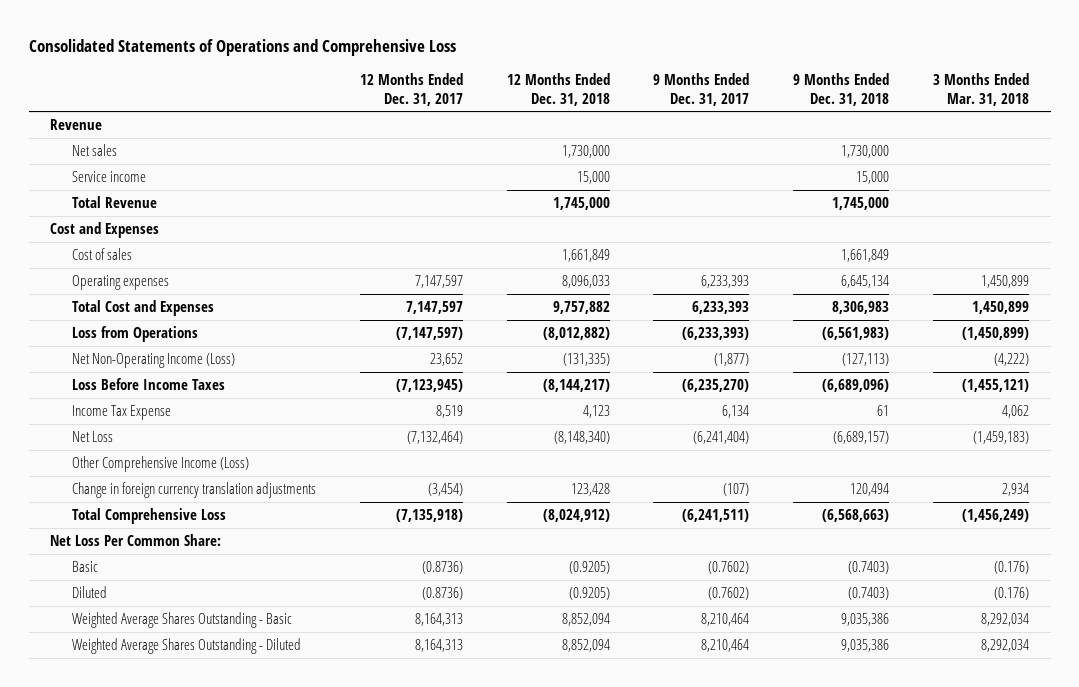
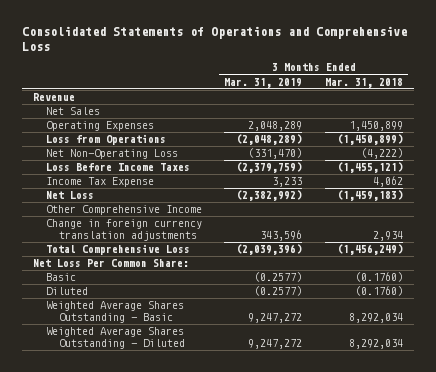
[359,72,463,106] 12 Months Ended Dec. 31, 2017 -> none
[506,72,610,106] 12 Months Ended Dec. 31, 2018 -> none
[653,72,750,106] 9 Months Ended Dec. 31, 2017 -> none
[793,72,890,106] 9 Months Ended Dec. 31, 2018 -> none
none -> [224,77,303,88] Mar. 31, 2019
[72,171,147,183] Service income -> none
[72,196,158,209] Total Revenue -> none
[50,222,160,239] Cost and Expenses -> none
[72,248,133,261] Cost of sales -> none
[72,300,215,317] Total Cost and Expenses -> none
[72,144,118,157] Net sales -> [46,107,101,116] Net Sales
[72,275,170,291] Operating expenses -> [46,121,155,132] Operating Expenses
[72,353,236,369] Net Non-Operating Income (Loss) -> [46,149,179,160] Net Non-Operating Loss
[72,456,250,473] Other Comprehensive Income (Loss) -> [46,205,203,216] Other Comprehensive Income
[993,561,1029,575] (0.176) -> [354,272,403,283] (0.1760)
[993,587,1029,601] (0.176) -> [354,286,403,297] (0.1760)

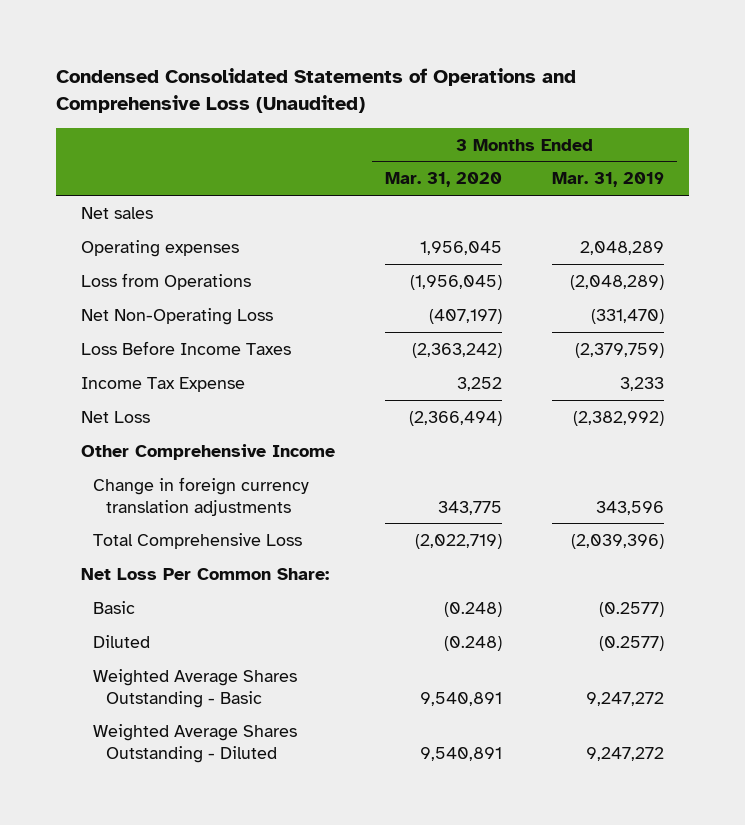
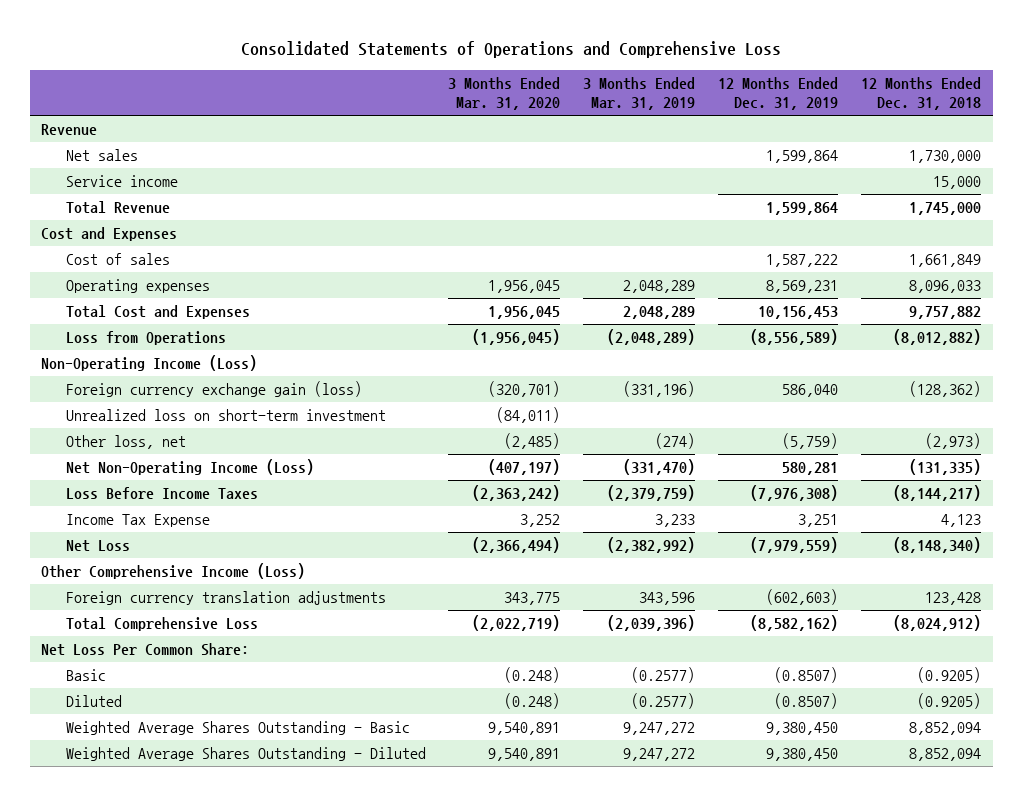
[55,67,576,114] Condensed Consolidated Statements of Operations and Comprehensive Loss (Unaudited) -> [241,40,782,58] Consolidated Statements of Operations and Comprehensive Loss
none -> [718,76,839,111] 12 Months Ended Dec. 31, 2019
none -> [861,76,982,111] 12 Months Ended Dec. 31, 2018
none -> [41,123,98,135] Revenue
none -> [65,174,178,187] Service income
none -> [65,200,170,214] Total Revenue
none -> [41,226,178,241] Cost and Expenses
none -> [65,252,170,265] Cost of sales
none -> [65,304,250,319] Total Cost and Expenses
none -> [41,354,258,371] Non-Operating Income (Loss)
none -> [65,380,362,397] Foreign currency exchange gain (loss)
none -> [65,408,386,421] Unrealized loss on short-term investment
none -> [65,434,186,449] Other loss, net
[80,307,273,325] Net Non-Operating Loss -> [65,458,314,475] Net Non-Operating Income (Loss)
[80,443,335,460] Other Comprehensive Income -> [41,562,306,579] Other Comprehensive Income (Loss)
[93,476,310,516] Change in foreign currency translation adjustments -> [65,590,386,605] Foreign currency translation adjustments

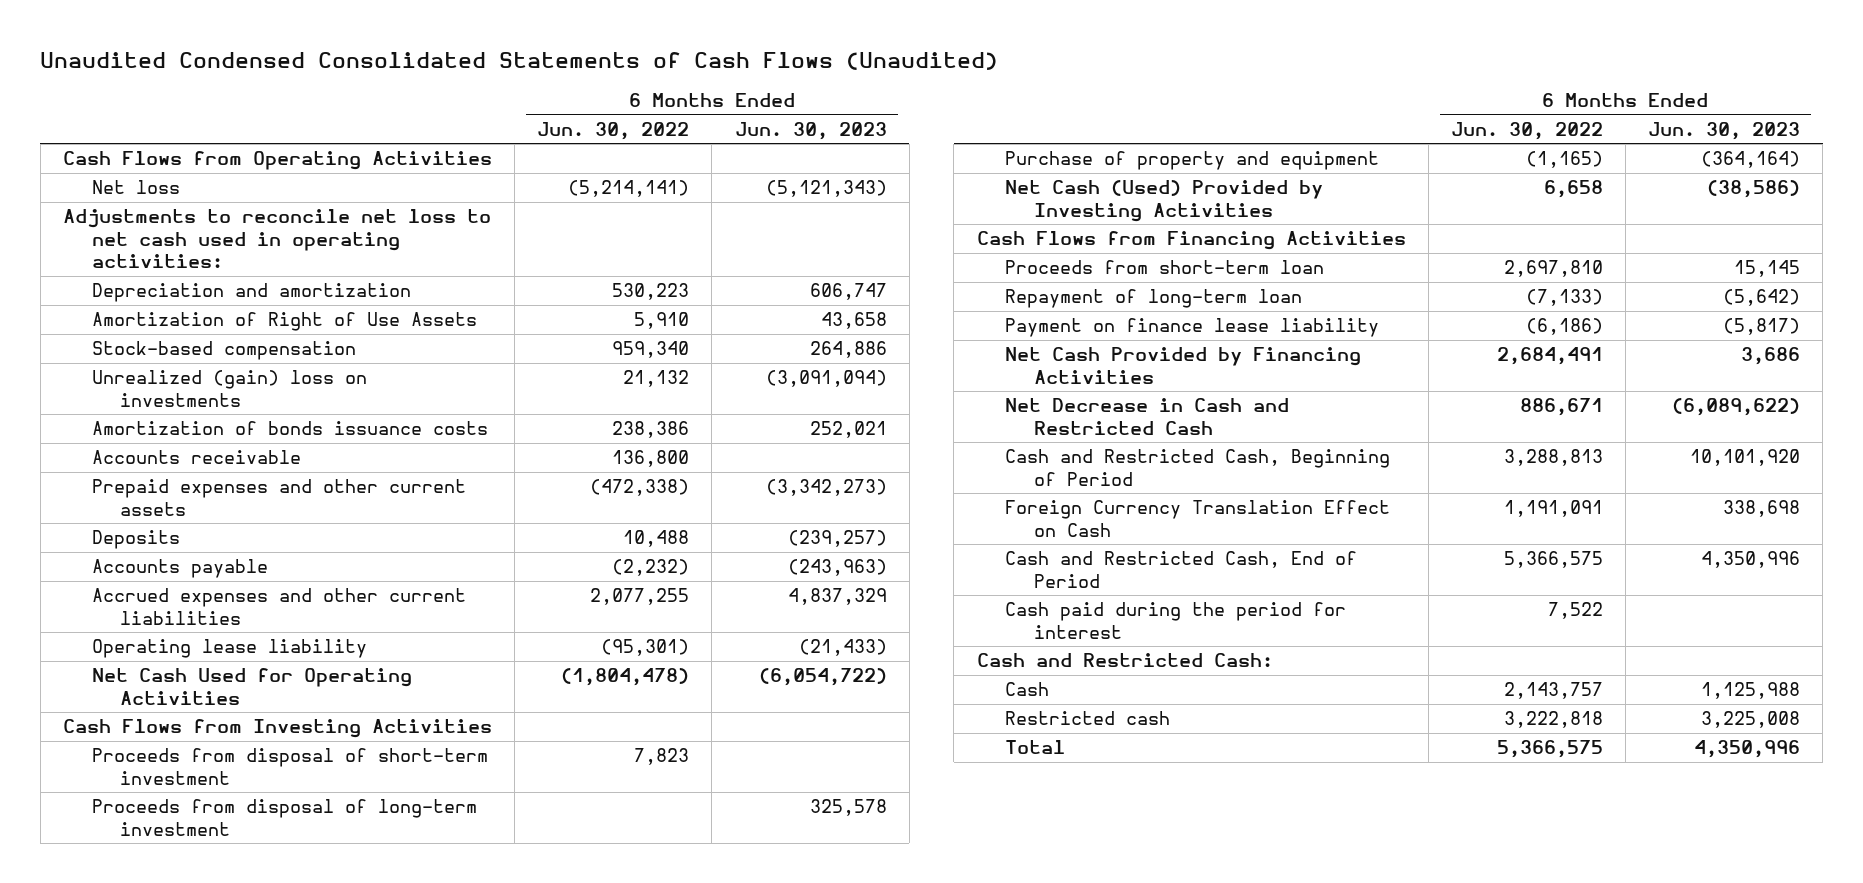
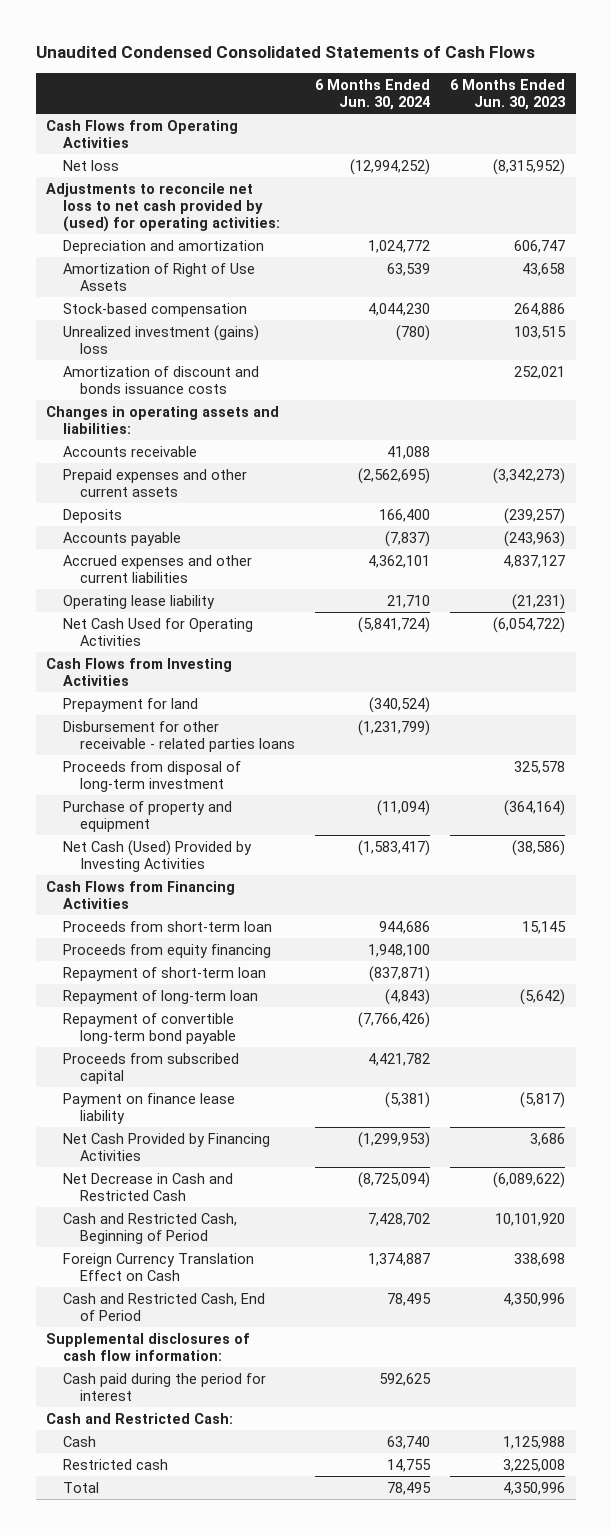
[40,52,999,71] Unaudited Condensed Consolidated Statements of Cash Flows (Unaudited) -> [35,46,535,59] Unaudited Condensed Consolidated Statements of Cash Flows
[537,121,690,140] Jun. 30, 2022 -> none
none -> [315,78,431,110] 6 Months Ended Jun. 30, 2024
[765,180,887,198] (5,121,343) -> [493,158,566,175] (8,315,952)
[63,209,492,269] Adjustments to reconcile net loss to net cash used in operating activities: -> [45,182,280,232] Adjustments to reconcile net loss to net cash provided by (used) for operating activities:
[91,370,367,407] Unrealized (gain) loss on investments -> [62,324,259,354] Unrealized investment (gains) loss
[765,370,887,388] (3,091,094) -> [514,325,567,339] 103,515
[91,421,488,436] Amortization of bonds issuance costs -> [62,365,259,394] Amortization of discount and bonds issuance costs
none -> [45,405,279,434] Changes in operating assets and liabilities:
[787,588,887,606] 4,837,329 -> [503,554,566,568] 4,837,127
[798,639,887,657] (21,433) -> [512,593,566,610] (21,231)
[91,748,488,785] Proceeds from disposal of short-term investment -> none
none -> [62,697,198,712] Prepayment for land
none -> [62,720,295,752] Disbursement for other receivable - related parties loans
none -> [62,943,271,958] Proceeds from equity financing
none -> [62,966,266,981] Repayment of short-term loan
none -> [62,1012,236,1044] Repayment of convertible long-term bond payable
none -> [62,1052,239,1084] Proceeds from subscribed capital
none -> [45,1332,250,1361] Supplemental disclosures of cash flow information:

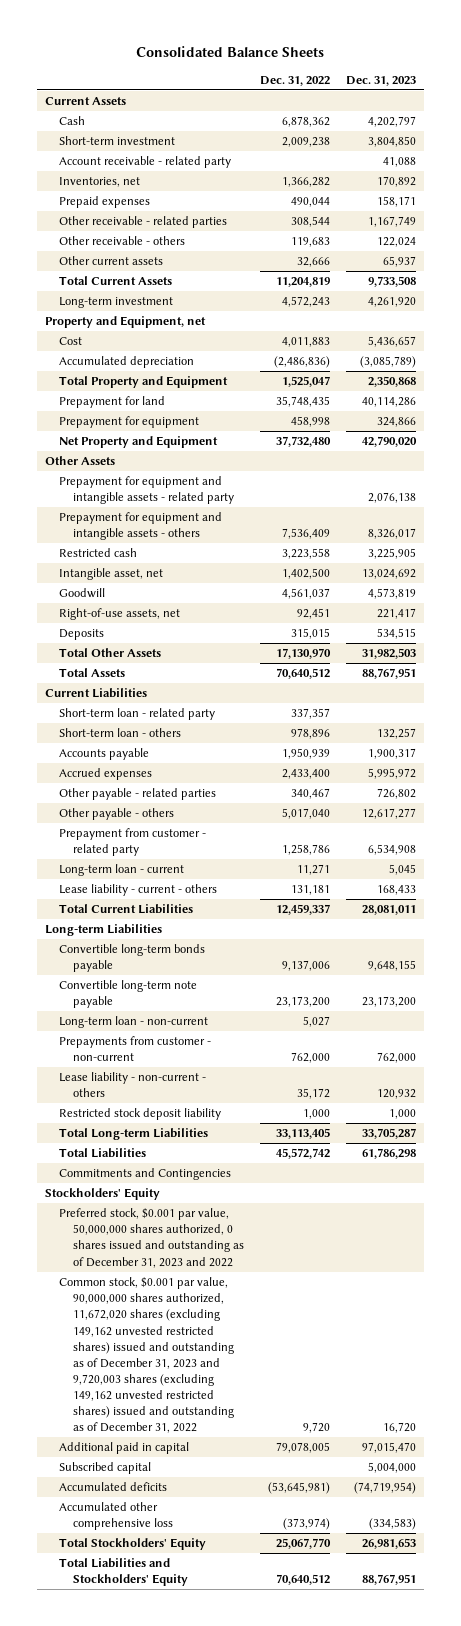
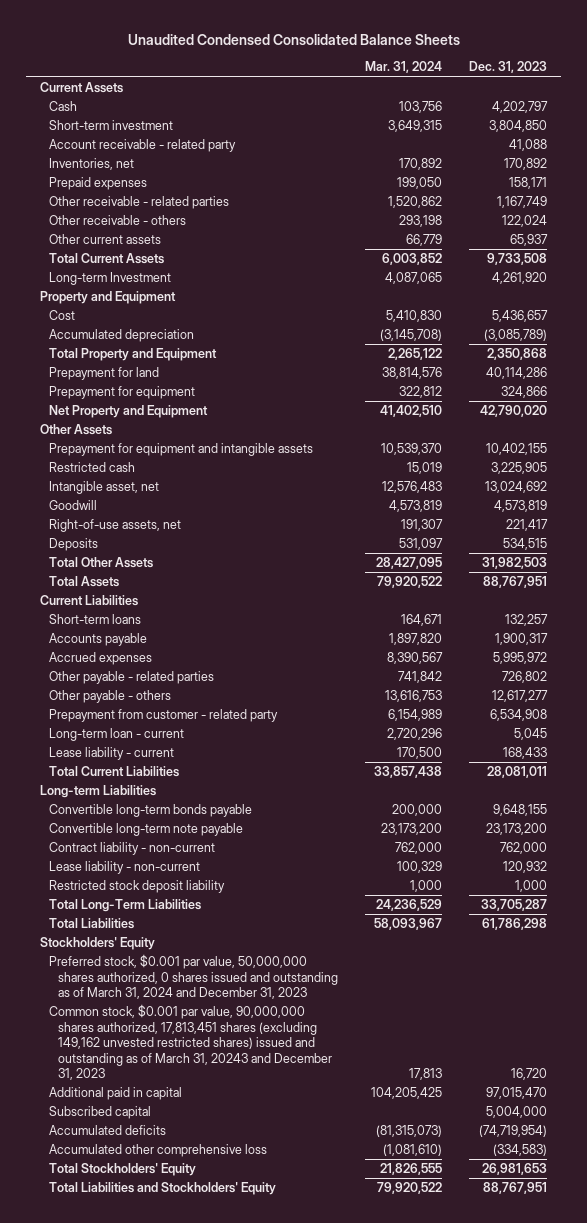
[136,45,325,57] Consolidated Balance Sheets -> [127,34,460,46] Unaudited Condensed Consolidated Balance Sheets
[259,75,330,86] Dec. 31, 2022 -> none
none -> [365,61,443,74] Mar. 31, 2024
[59,297,174,309] Long-term investment -> [48,272,171,286] Long-term Investment
[45,316,207,329] Property and Equipment, net -> [39,291,176,305] Property and Equipment
[59,476,235,505] Prepayment for equipment and intangible assets - related party -> none
[59,512,223,541] Prepayment for equipment and intangible assets - others -> [48,443,313,457] Prepayment for equipment and intangible assets
[367,528,416,540] 8,326,017 -> [486,443,548,456] 10,402,155
[59,708,216,721] Short-term loan - related party -> none
[59,728,182,738] Short-term loan - others -> [48,614,141,625] Short-term loans
[59,884,218,897] Lease liability - current - others -> [48,747,174,761] Lease liability - current
[59,1016,209,1029] Long-term loan - non-current -> none
[59,1036,212,1062] Prepayments from customer - non-current -> [48,842,215,856] Contract liability - non-current
[59,1072,207,1098] Lease liability - non-current - others -> [48,861,200,875] Lease liability - non-current
[59,1128,209,1141] Total Long-term Liabilities -> [48,899,201,913] Total Long-Term Liabilities
[59,1168,232,1181] Commitments and Contingencies -> none
[59,1208,245,1268] Preferred stock, $0.001 par value, 50,000,000 shares authorized, 0 shares issued and outstanding as of December 31, 2023 and 2022 -> [48,954,338,1000] Preferred stock, $0.001 par value, 50,000,000 shares authorized, 0 shares issued and outstanding as of March 31, 2024 and December 31, 2023
[59,1277,235,1434] Common stock, $0.001 par value, 90,000,000 shares authorized, 11,672,020 shares (excluding 149,162 unvested restricted shares) issued and outstanding as of December 31, 2023 and 9,720,003 shares (excluding 149,162 unvested restricted shares) issued and outstanding as of December 31, 2022 -> [48,1004,332,1081] Common stock, $0.001 par value, 90,000,000 shares authorized, 17,813,451 shares (excluding 149,162 unvested restricted shares) issued and outstanding as of March 31, 20243 and December 31, 2023

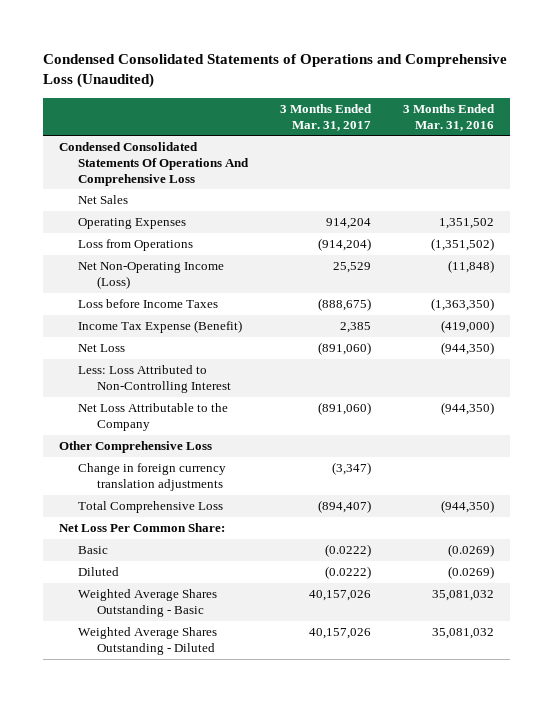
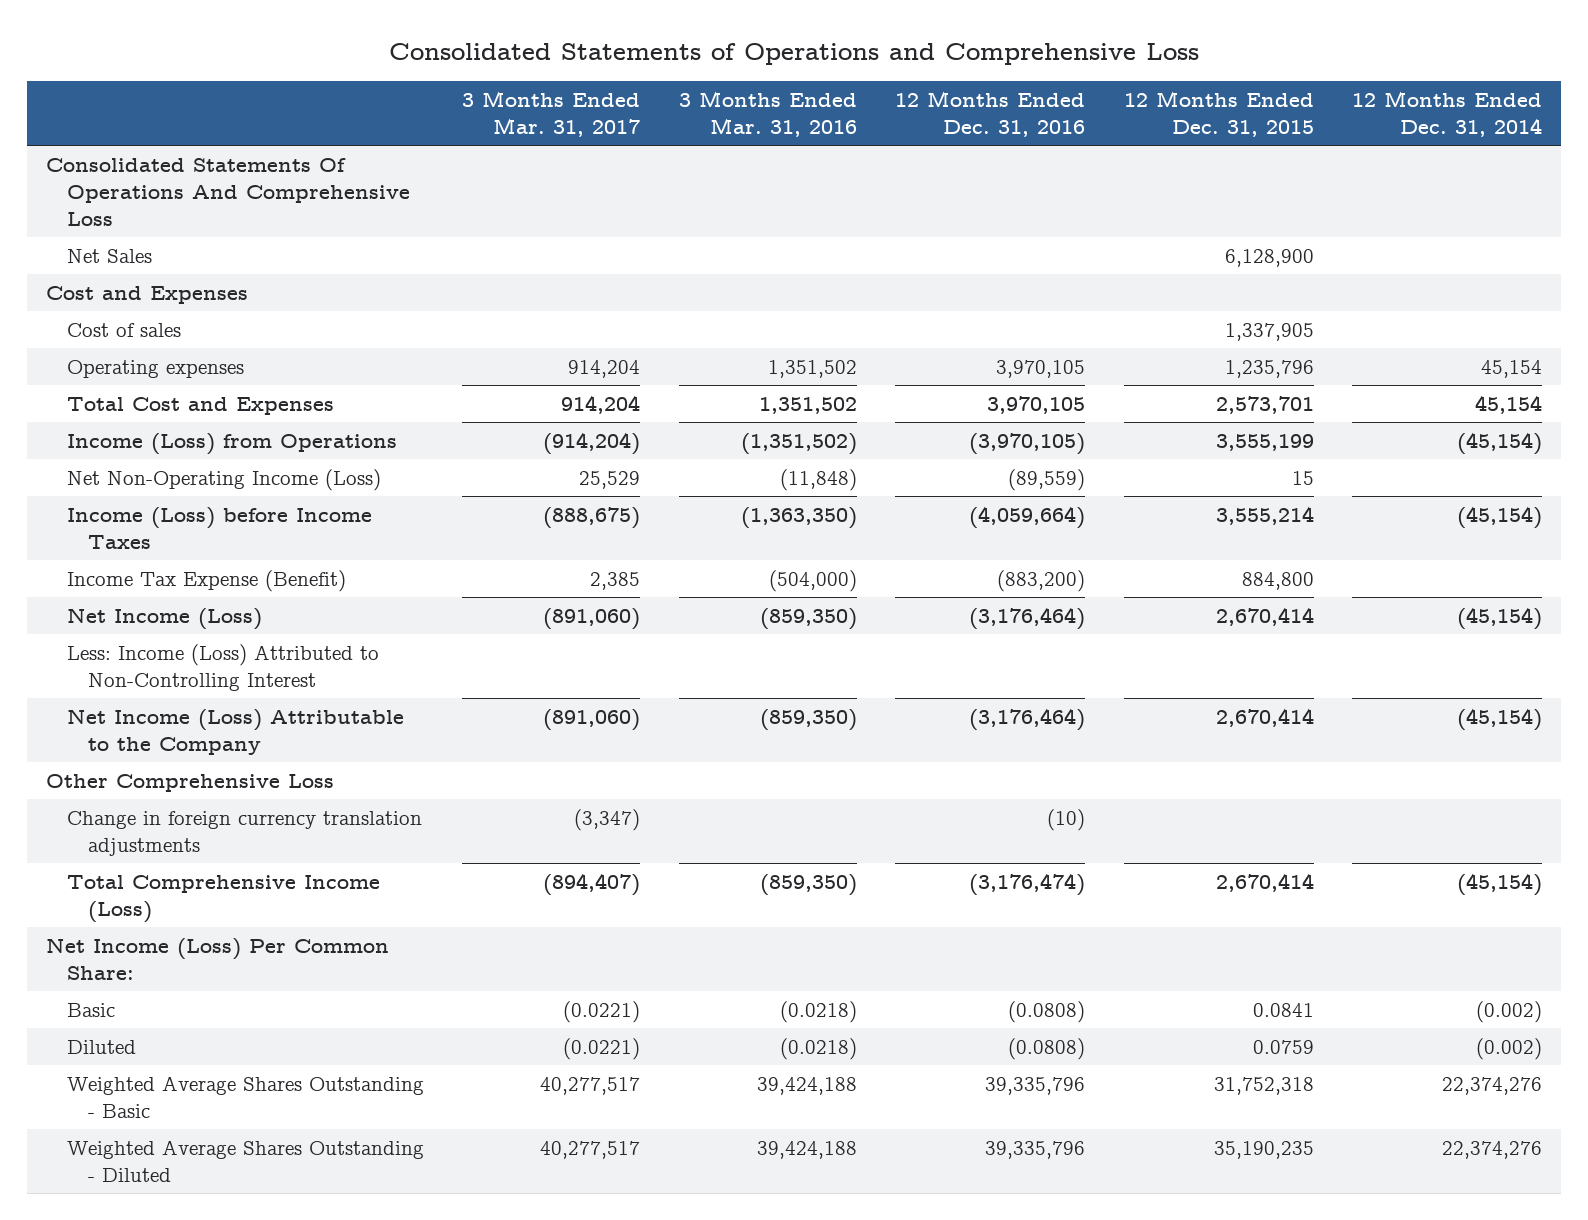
[43,53,508,89] Condensed Consolidated Statements of Operations and Comprehensive Loss (Unaudited) -> [389,42,1200,65] Consolidated Statements of Operations and Comprehensive Loss
none -> [895,90,1086,137] 12 Months Ended Dec. 31, 2016
none -> [1123,90,1314,137] 12 Months Ended Dec. 31, 2015
none -> [1352,90,1543,137] 12 Months Ended Dec. 31, 2014
[59,142,250,186] Condensed Consolidated Statements Of Operations And Comprehensive Loss -> [46,157,410,226] Consolidated Statements Of Operations And Comprehensive Loss
none -> [46,285,249,304] Cost and Expenses
none -> [66,322,181,337] Cost of sales
[78,218,187,230] Operating Expenses -> [66,359,244,378] Operating expenses
none -> [66,396,334,415] Total Cost and Expenses
[78,239,194,252] Loss from Operations -> [66,432,397,455] Income (Loss) from Operations
[78,299,219,309] Loss before Income Taxes -> [66,506,372,549] Income (Loss) before Income Taxes
[440,320,494,334] (419,000) -> [768,569,857,592] (504,000)
[78,344,126,353] Net Loss -> [66,607,262,630] Net Income (Loss)
[440,342,494,356] (944,350) -> [759,607,857,630] (859,350)
[78,365,232,394] Less: Loss Attributed to Non-Controlling Interest -> [66,643,379,691] Less: Income (Loss) Attributed to Non-Controlling Interest
[78,403,229,432] Net Loss Attributable to the Company -> [66,708,404,755] Net Income (Loss) Attributable to the Company
[440,402,494,416] (944,350) -> [759,708,857,731] (859,350)
[78,501,224,514] Total Comprehensive Loss -> [66,874,380,923] Total Comprehensive Income (Loss)
[440,500,494,514] (944,350) -> [759,873,857,896] (859,350)
[59,523,226,533] Net Loss Per Common Share: -> [46,937,390,980] Net Income (Loss) Per Common Share:
[324,544,371,558] (0.0222) -> [563,1000,641,1023] (0.0221)
[447,544,494,558] (0.0269) -> [779,1000,857,1023] (0.0218)
[324,566,371,580] (0.0222) -> [563,1037,641,1060] (0.0221)
[447,566,494,580] (0.0269) -> [779,1037,857,1060] (0.0218)
[308,590,371,602] 40,157,026 -> [540,1076,641,1095] 40,277,517
[431,590,494,602] 35,081,032 -> [756,1076,857,1095] 39,424,188
[308,628,371,640] 40,157,026 -> [540,1140,641,1159] 40,277,517
[431,628,494,640] 35,081,032 -> [756,1140,857,1159] 39,424,188

